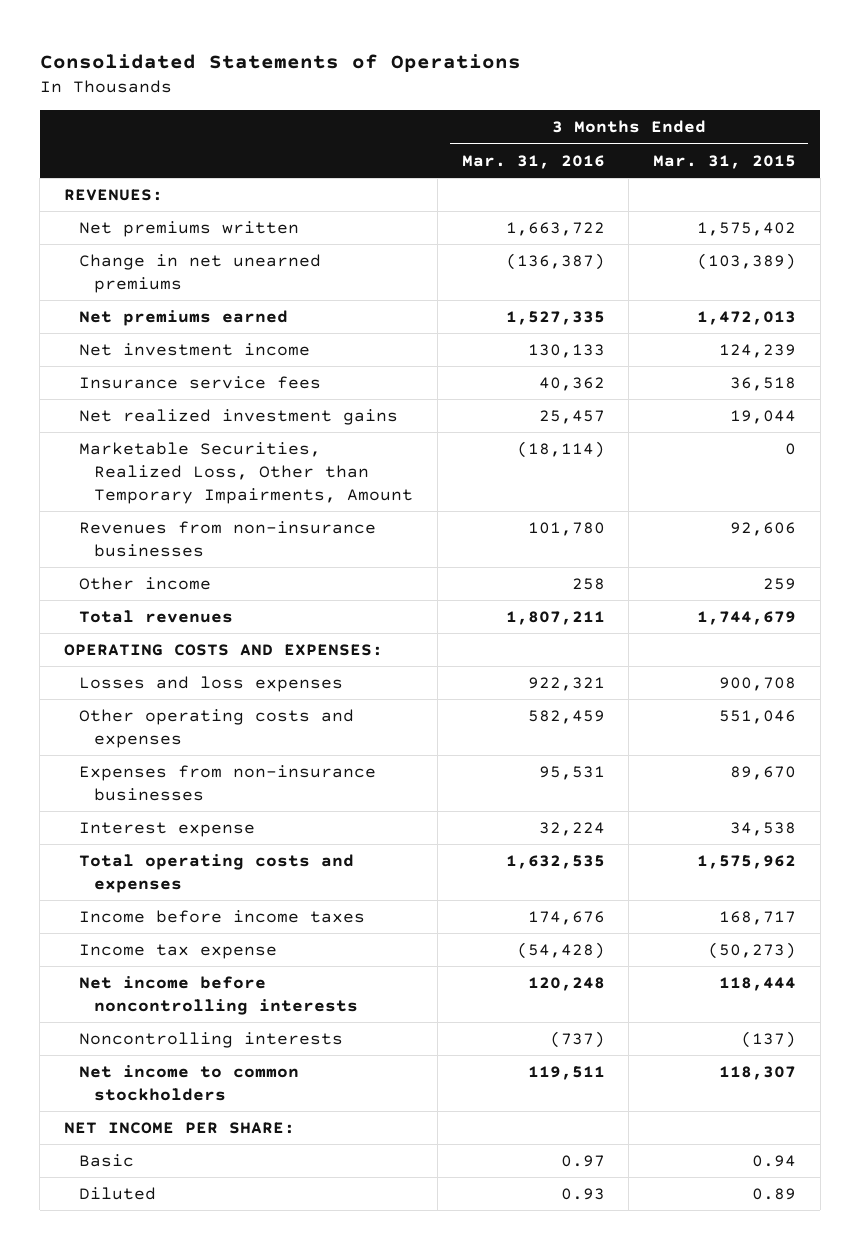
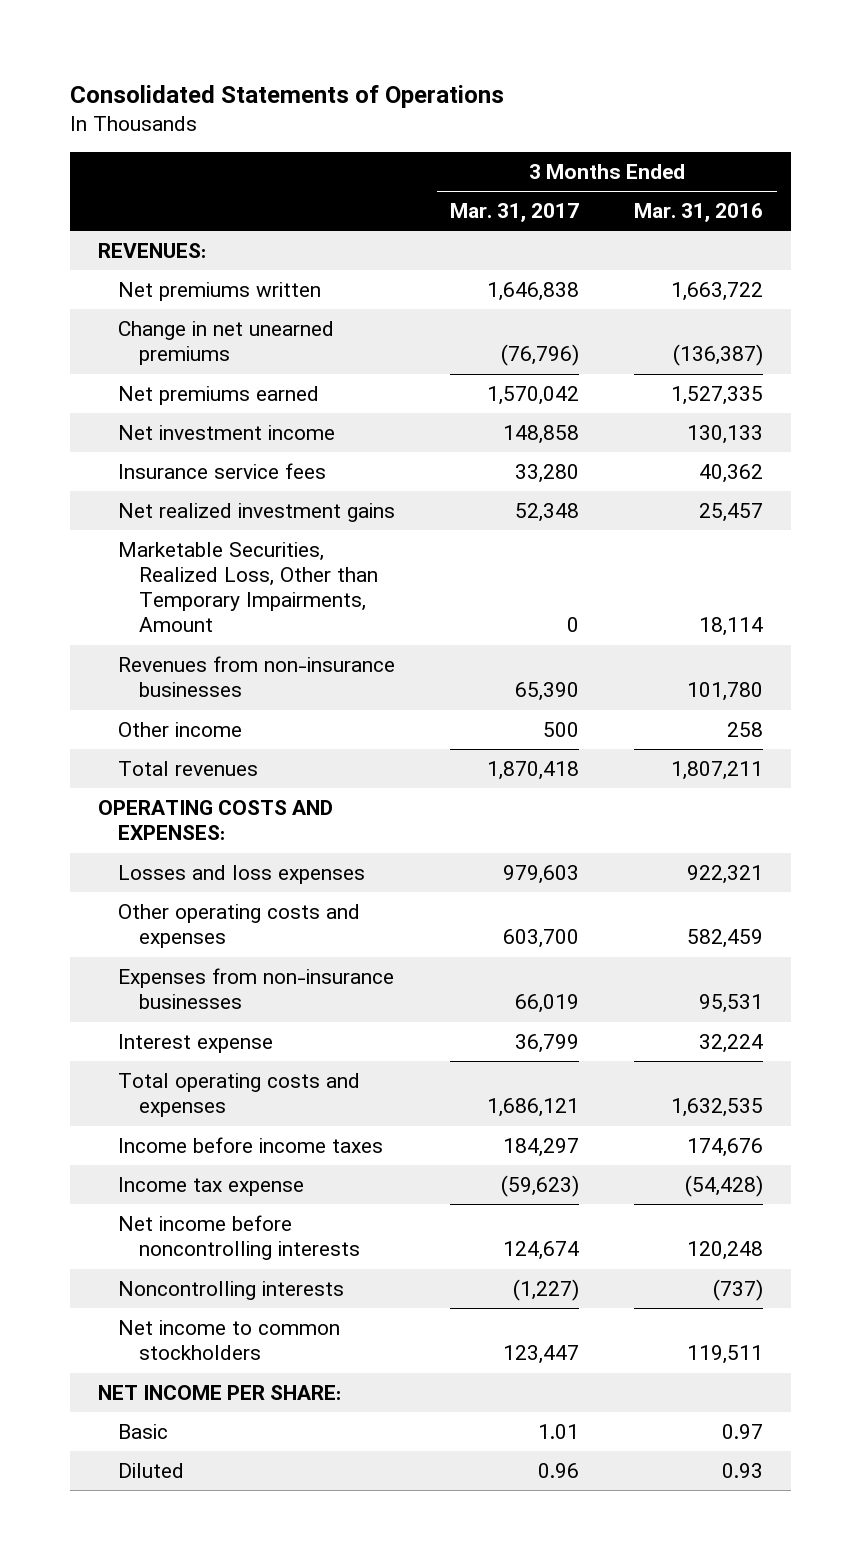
[653,154,797,169] Mar. 31, 2015 -> none
none -> [450,203,580,223] Mar. 31, 2017
[516,441,605,459] (18,114) -> [699,617,764,637] 18,114

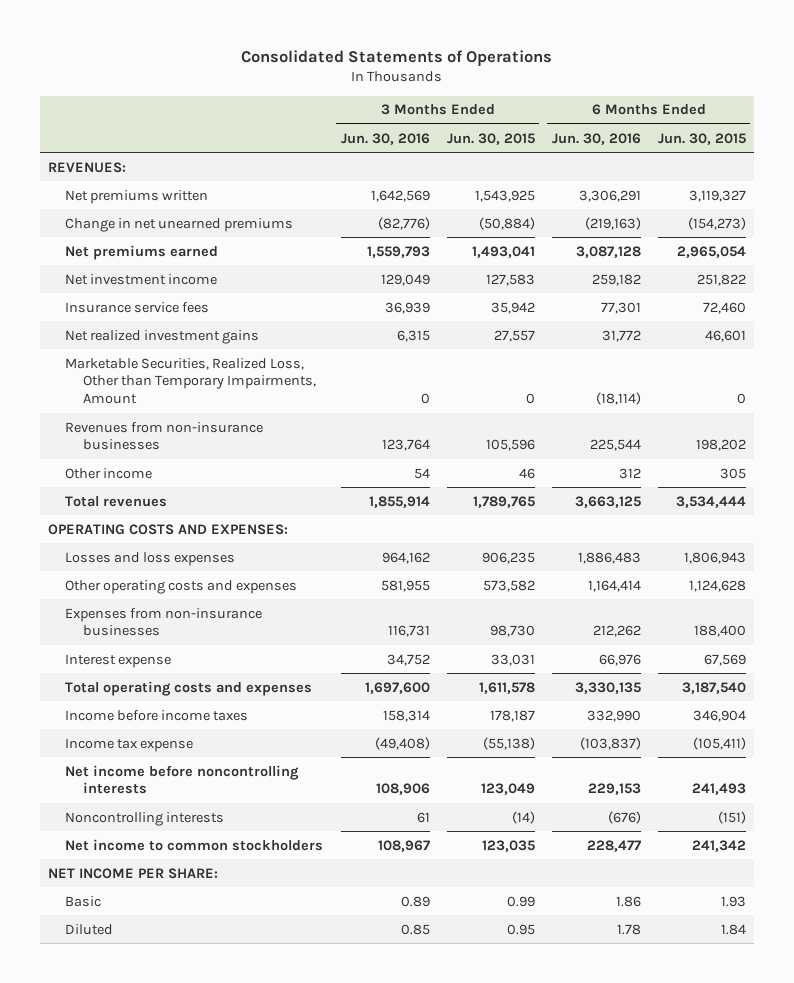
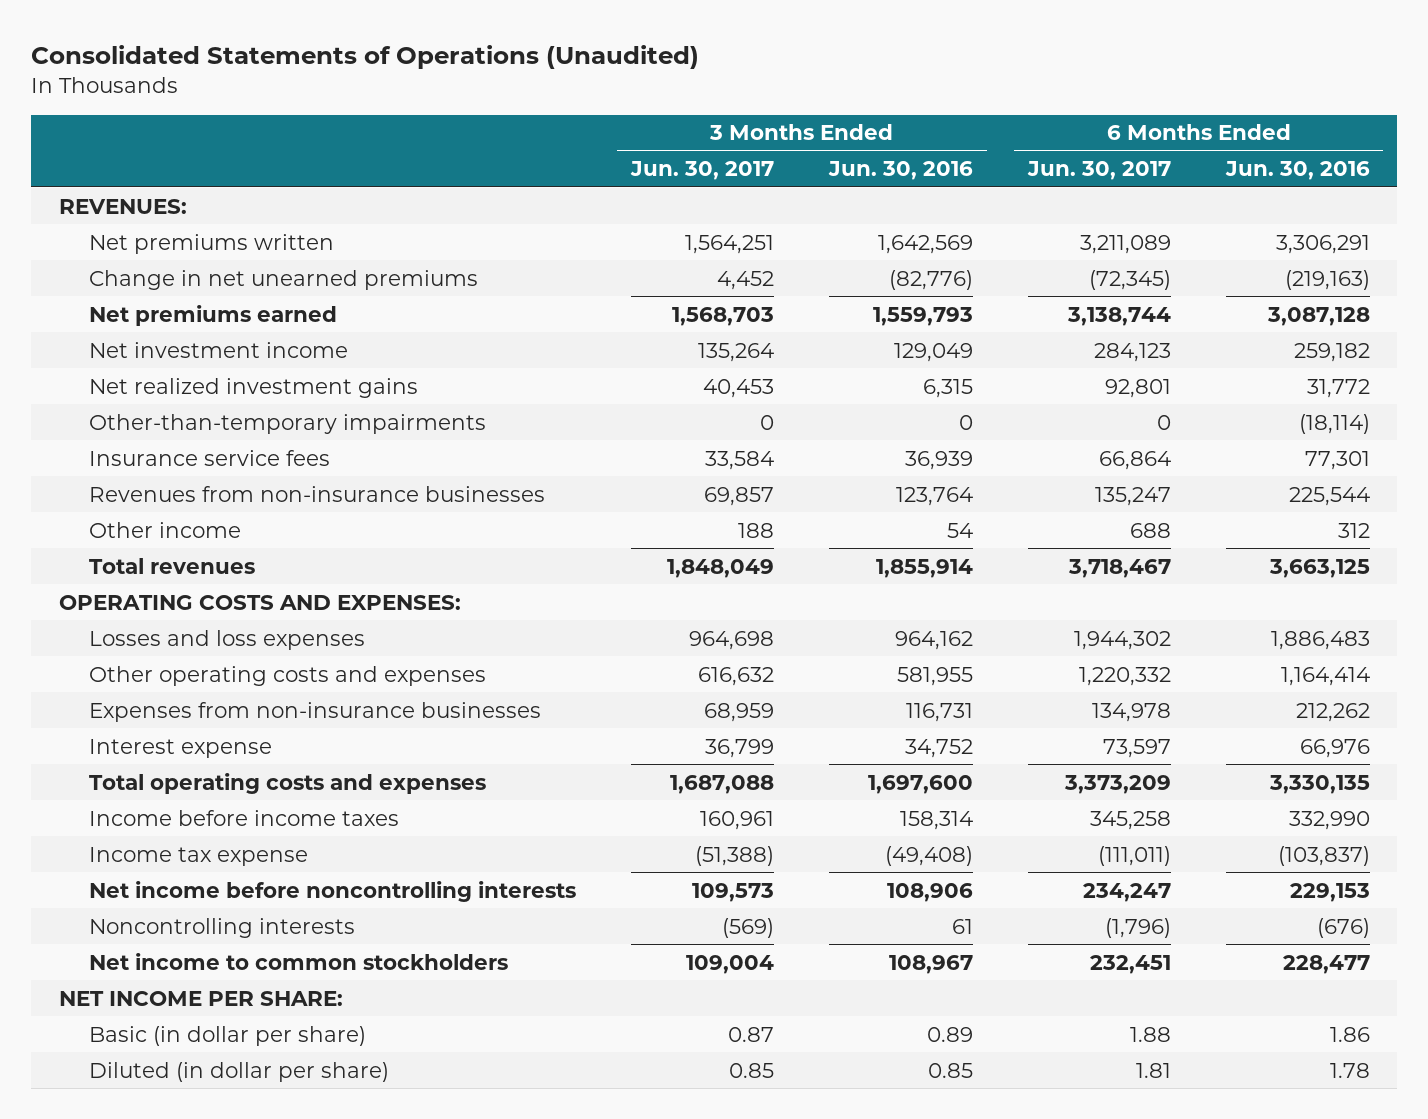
[241,50,553,67] Consolidated Statements of Operations -> [31,45,700,70] Consolidated Statements of Operations (Unaudited)
[446,132,535,145] Jun. 30, 2015 -> none
[657,132,746,145] Jun. 30, 2015 -> none
none -> [629,161,774,181] Jun. 30, 2017
none -> [1026,161,1171,181] Jun. 30, 2017
[65,357,316,405] Marketable Securities, Realized Loss, Other than Temporary Impairments, Amount -> [88,413,486,434] Other-than-temporary impairments
[65,301,210,313] Insurance service fees -> [88,449,330,466] Insurance service fees
[65,895,102,907] Basic -> [88,1025,366,1046] Basic (in dollar per share)
[65,923,114,935] Diluted -> [88,1061,389,1082] Diluted (in dollar per share)

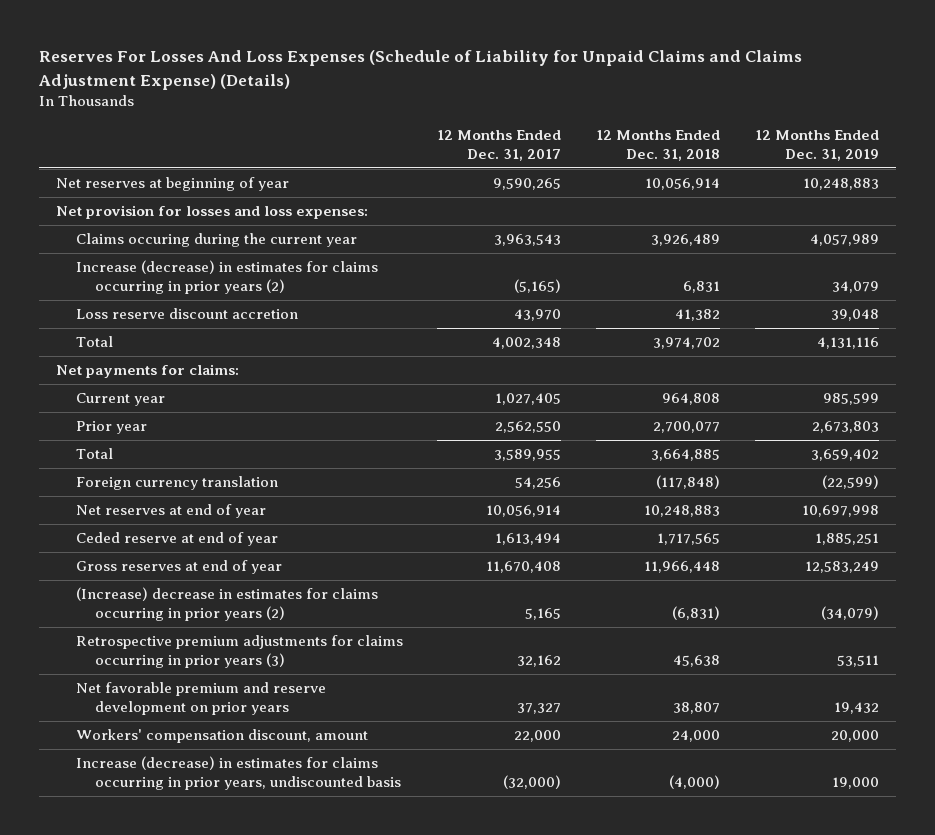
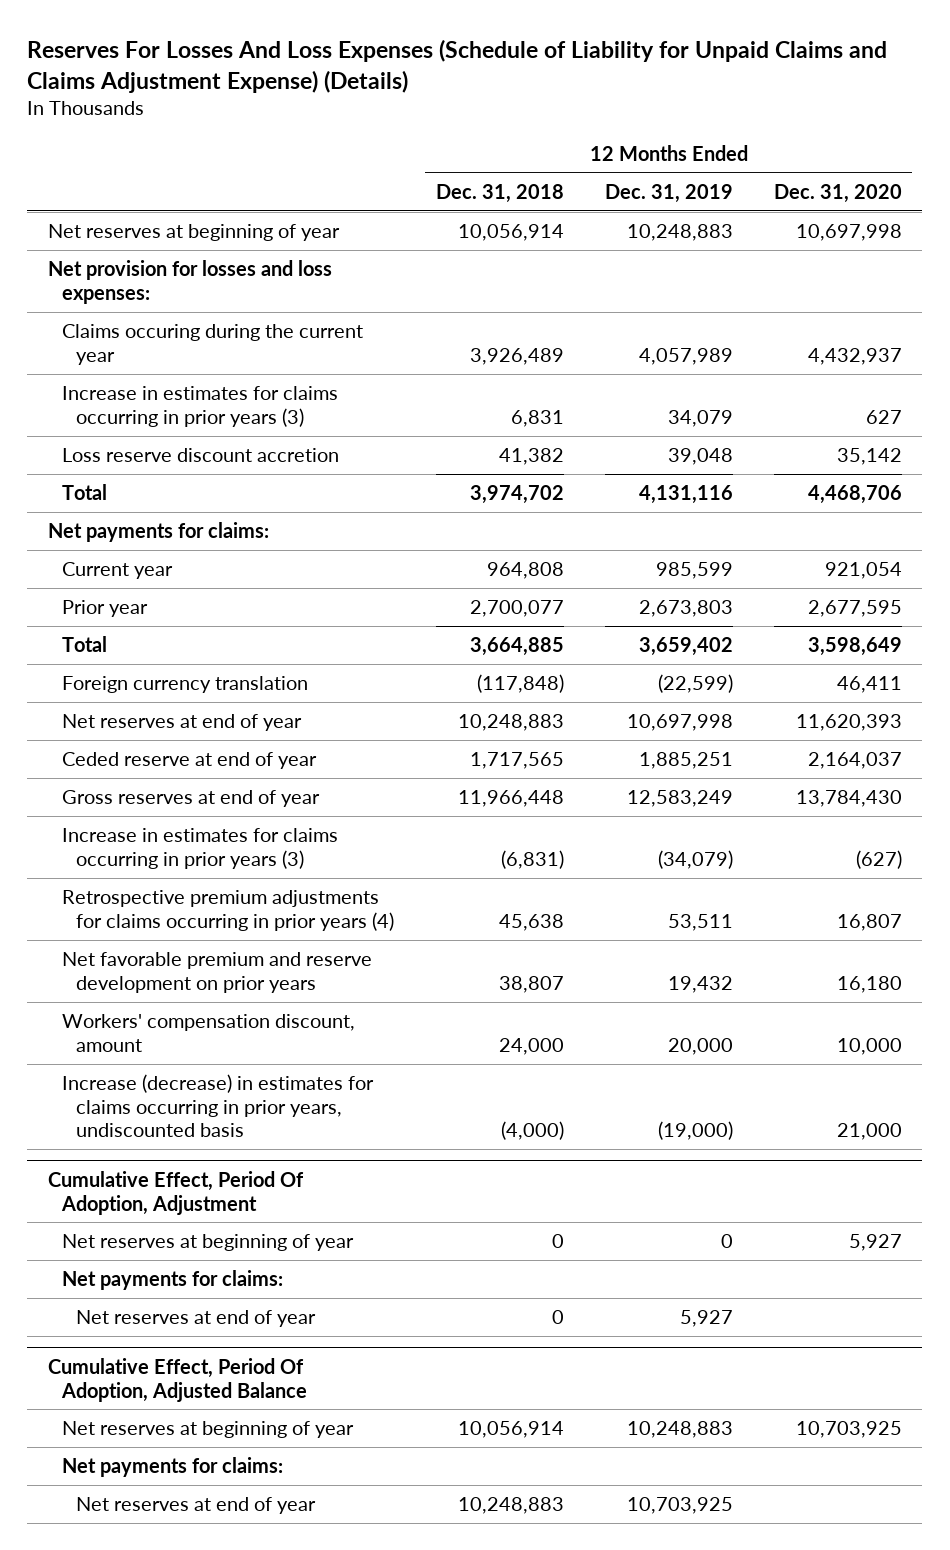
[437,130,562,161] 12 Months Ended Dec. 31, 2017 -> none
none -> [773,184,902,204] Dec. 31, 2020
[75,260,378,294] Increase (decrease) in estimates for claims occurring in prior years (2) -> [62,386,339,427] Increase in estimates for claims occurring in prior years (3)
[75,587,378,621] (Increase) decrease in estimates for claims occurring in prior years (2) -> [62,828,339,869] Increase in estimates for claims occurring in prior years (3)
[75,635,403,668] Retrospective premium adjustments for claims occurring in prior years (3) -> [62,890,395,931] Retrospective premium adjustments for claims occurring in prior years (4)
[831,776,879,789] 19,000 -> [657,1121,733,1141] (19,000)
none -> [47,1170,304,1215] Cumulative Effect, Period Of Adoption, Adjustment
none -> [62,1234,355,1252] Net reserves at beginning of year
none -> [62,1270,284,1291] Net payments for claims:
none -> [76,1310,317,1328] Net reserves at end of year
none -> [47,1357,308,1402] Cumulative Effect, Period Of Adoption, Adjusted Balance
none -> [62,1421,355,1439] Net reserves at beginning of year
none -> [62,1457,284,1478] Net payments for claims:
none -> [76,1497,317,1515] Net reserves at end of year

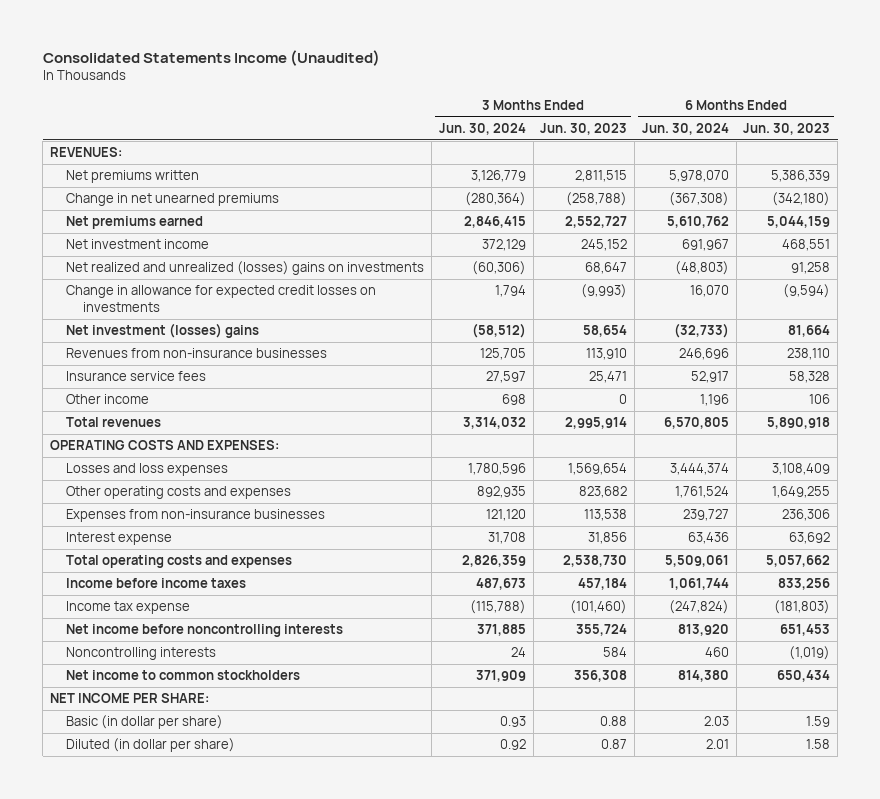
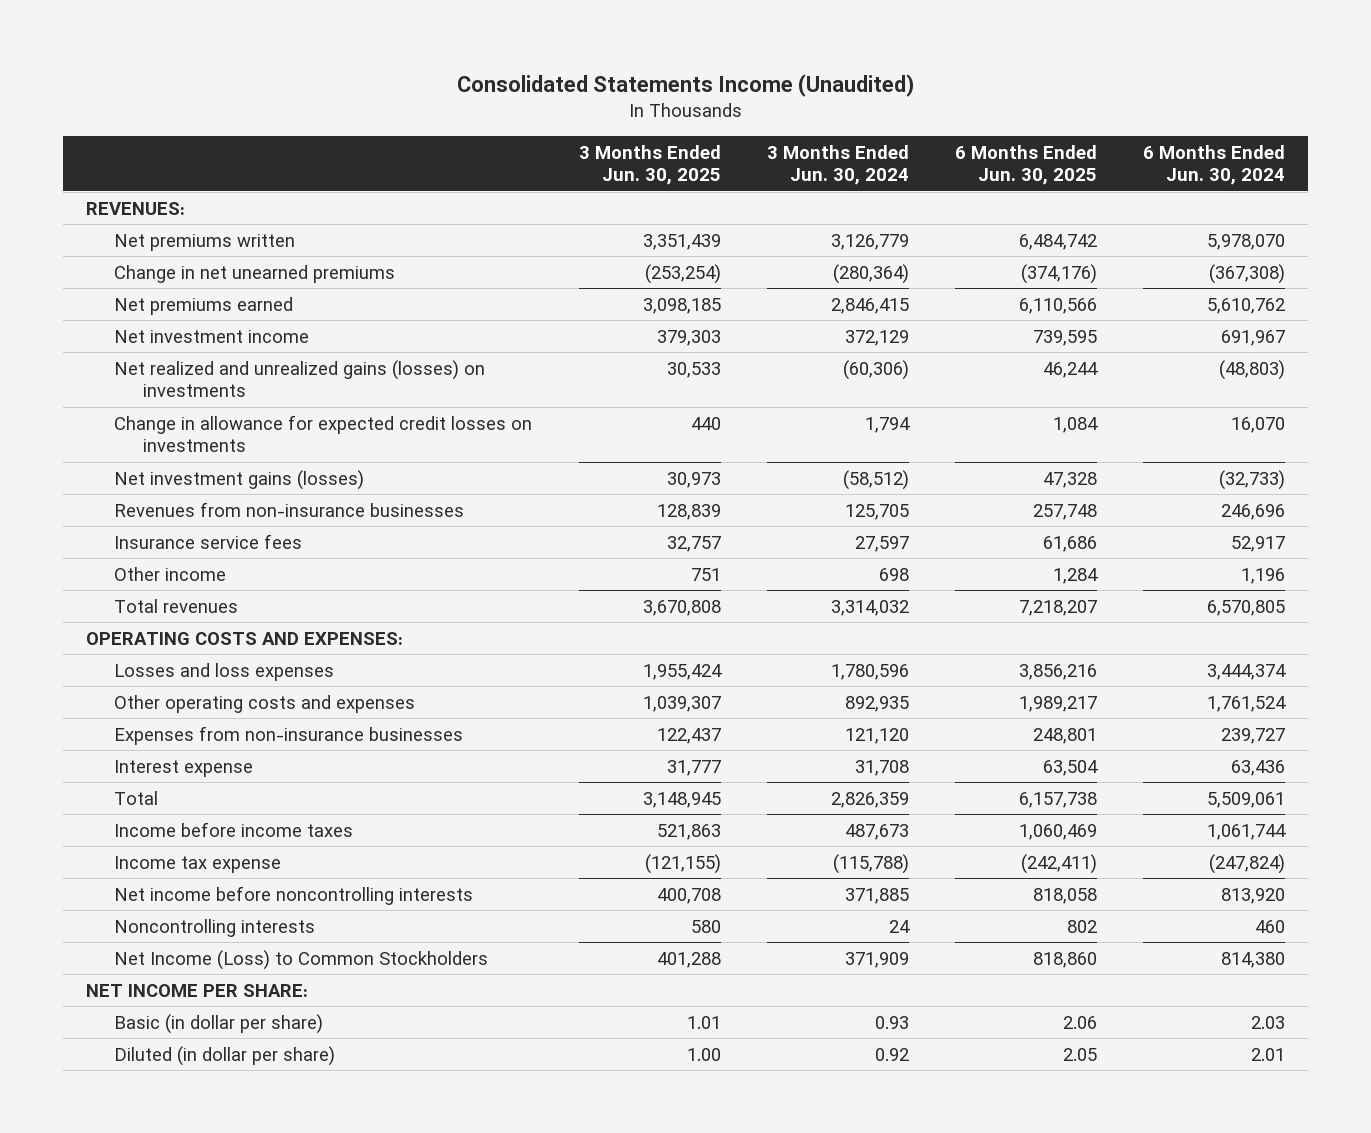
[540,122,628,135] Jun. 30, 2023 -> none
[743,122,831,135] Jun. 30, 2023 -> none
none -> [578,144,721,186] 3 Months Ended Jun. 30, 2025
none -> [954,144,1097,186] 6 Months Ended Jun. 30, 2025
[66,261,425,276] Net realized and unrealized (losses) gains on investments -> [114,359,486,398] Net realized and unrealized gains (losses) on investments
[66,323,260,339] Net investment (losses) gains -> [114,469,365,490] Net investment gains (losses)
[66,555,293,569] Total operating costs and expenses -> [114,790,159,805] Total
[66,670,301,681] Net income to common stockholders -> [114,949,489,970] Net Income (Loss) to Common Stockholders

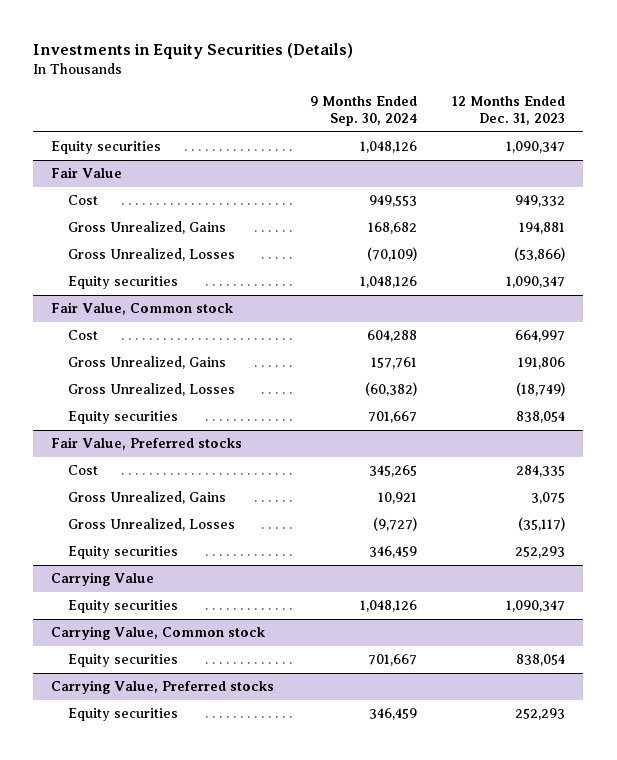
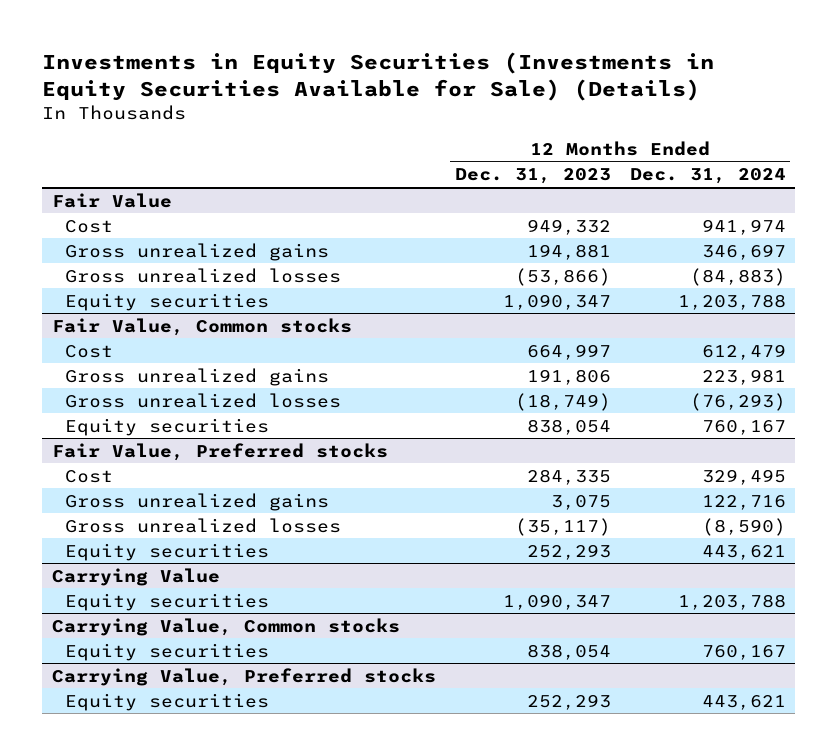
[33,43,354,60] Investments in Equity Securities (Details) -> [42,52,715,101] Investments in Equity Securities (Investments in Equity Securities Available for Sale) (Details)
[309,96,417,127] 9 Months Ended Sep. 30, 2024 -> none
none -> [629,168,786,185] Dec. 31, 2024
[51,141,162,155] Equity securities -> none
[67,221,226,235] Gross Unrealized, Gains -> [64,242,329,261] Gross unrealized gains
[67,248,235,262] Gross Unrealized, Losses -> [64,267,341,283] Gross unrealized losses
[51,302,235,316] Fair Value, Common stock -> [51,317,352,336] Fair Value, Common stocks
[67,356,226,370] Gross Unrealized, Gains -> [64,367,329,386] Gross unrealized gains
[67,383,235,397] Gross Unrealized, Losses -> [64,392,341,408] Gross unrealized losses
[67,491,226,505] Gross Unrealized, Gains -> [64,492,329,511] Gross unrealized gains
[67,518,235,532] Gross Unrealized, Losses -> [64,517,341,533] Gross unrealized losses
[51,626,267,641] Carrying Value, Common stock -> [51,617,400,636] Carrying Value, Common stocks

